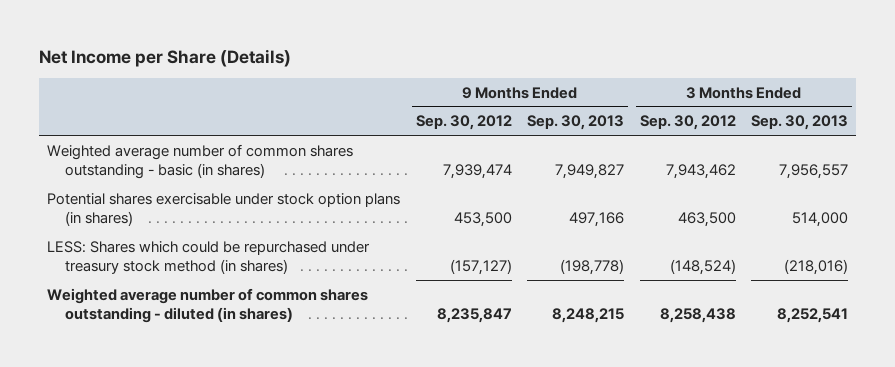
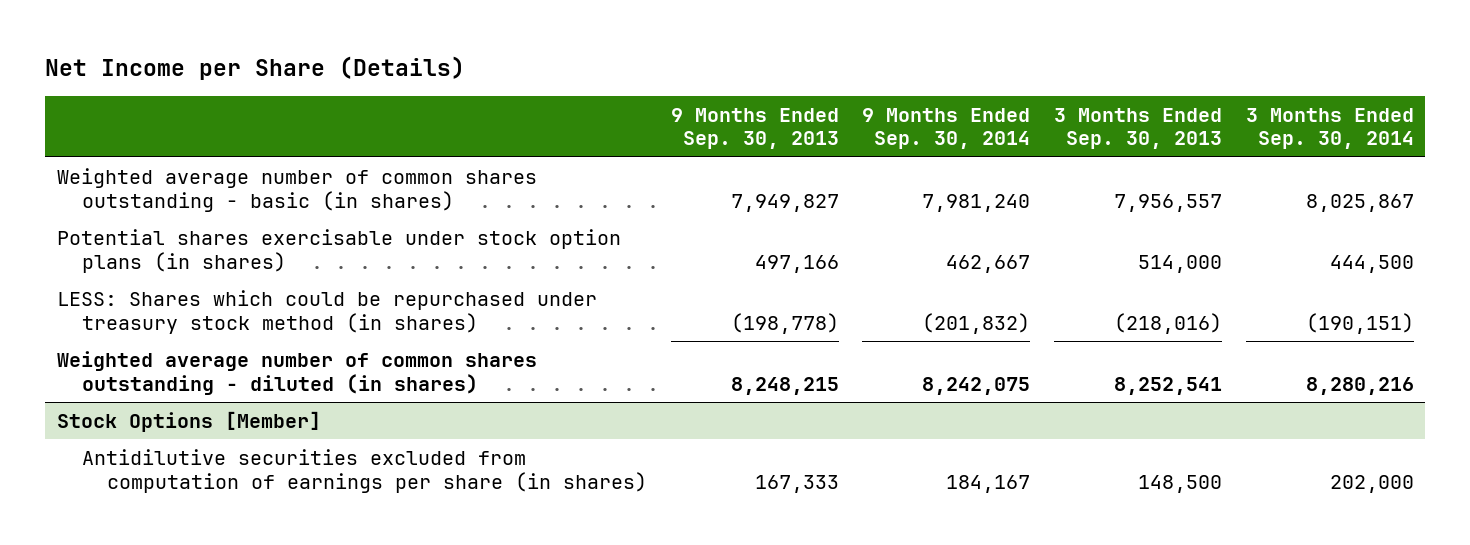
[415,115,512,131] Sep. 30, 2012 -> none
[639,115,736,131] Sep. 30, 2012 -> none
none -> [862,107,1031,150] 9 Months Ended Sep. 30, 2014
none -> [1245,107,1414,150] 3 Months Ended Sep. 30, 2014
none -> [56,410,321,432] Stock Options [Member]
none -> [81,448,647,493] Antidilutive securities excluded from computation of earnings per share (in shares)

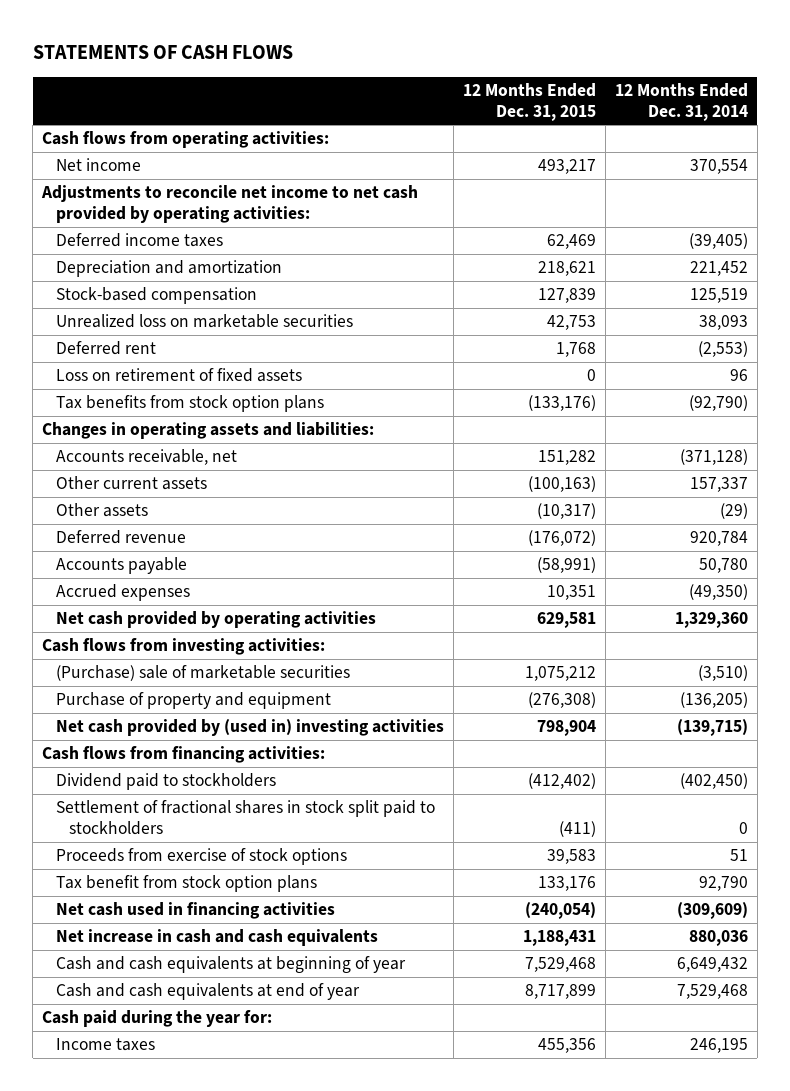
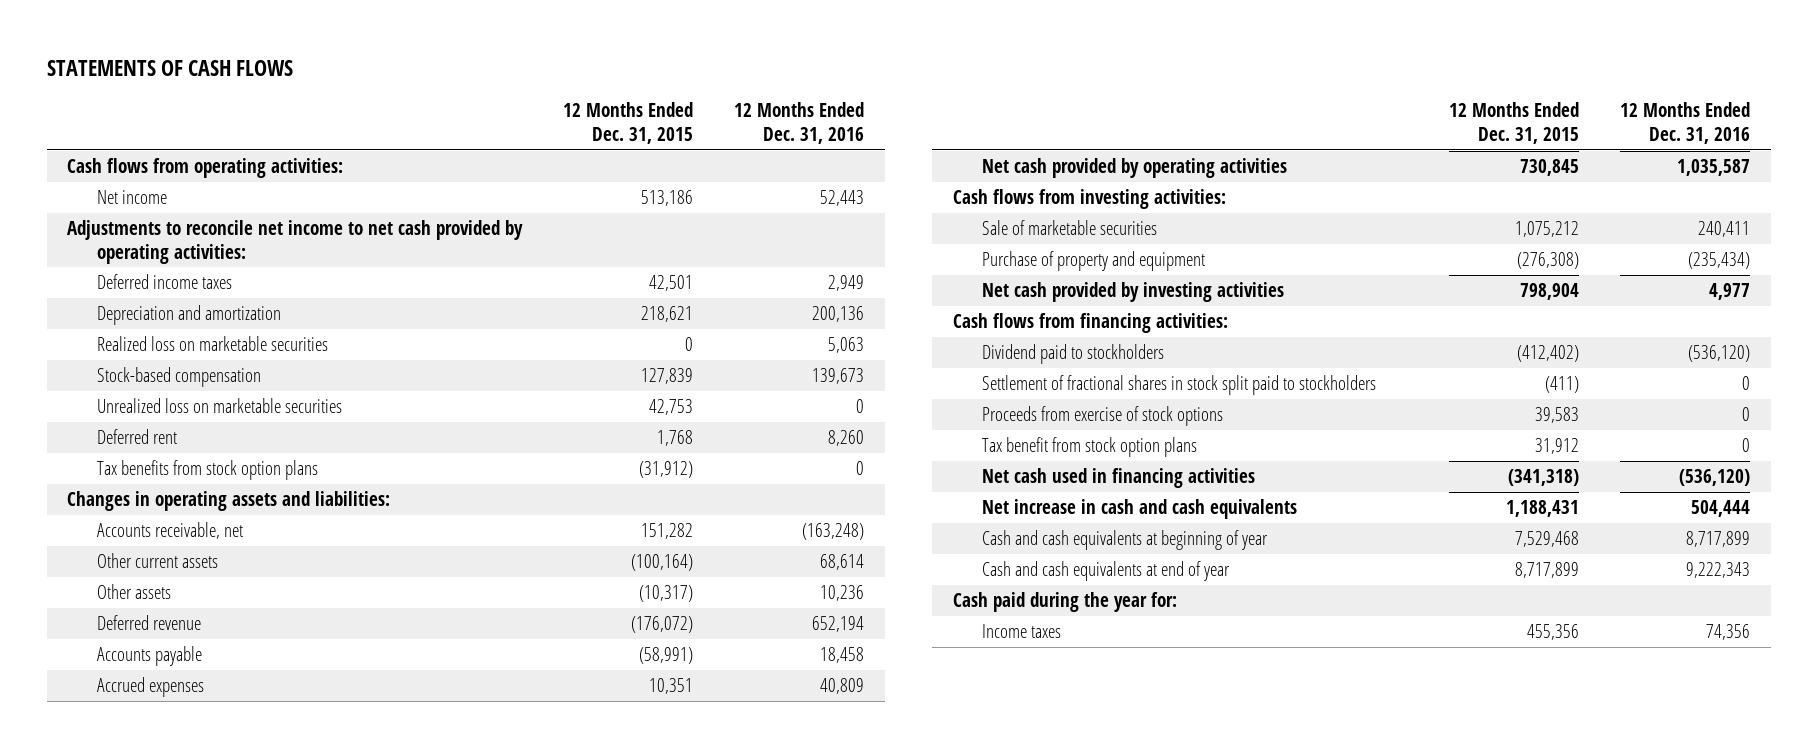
[614,82,748,121] 12 Months Ended Dec. 31, 2014 -> none
none -> [734,102,865,145] 12 Months Ended Dec. 31, 2016
[537,159,596,175] 493,217 -> [641,190,694,207] 513,186
[546,234,596,250] 62,469 -> [649,275,694,292] 42,501
none -> [96,336,328,352] Realized loss on marketable securities
[55,368,302,383] Loss on retirement of fixed assets -> none
[527,395,596,412] (133,176) -> [639,461,694,479] (31,912)
[527,476,596,493] (100,163) -> [631,554,694,572] (100,164)
[536,612,596,629] 629,581 -> [1520,159,1580,177] 730,845
[55,665,350,682] (Purchase) sale of marketable securities -> [982,220,1158,236] Sale of marketable securities
[55,719,444,737] Net cash provided by (used in) investing activities -> [982,282,1285,303] Net cash provided by investing activities
[537,876,596,892] 133,176 -> [1535,438,1580,455] 31,912
[524,902,596,920] (240,054) -> [1508,469,1580,487] (341,318)

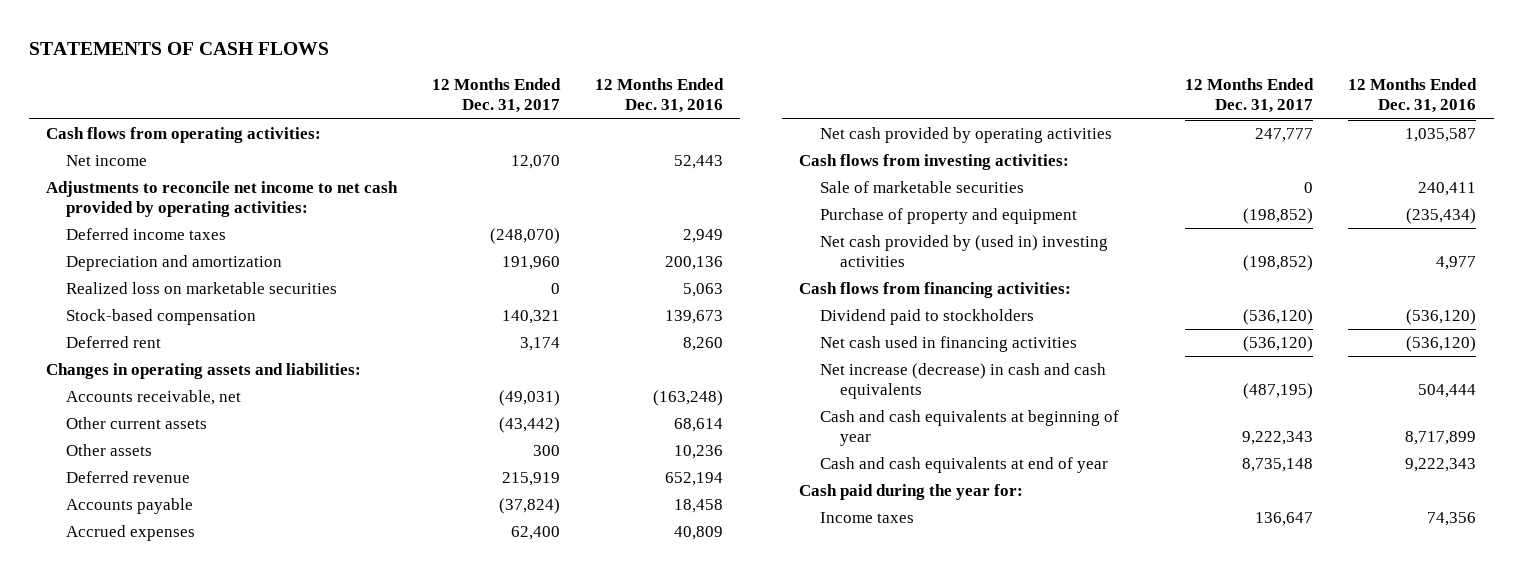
[563,102,694,145] 12 Months Ended Dec. 31, 2015 -> none
none -> [431,78,561,114] 12 Months Ended Dec. 31, 2017
[96,398,342,414] Unrealized loss on marketable securities -> none
[96,460,318,481] Tax benefits from stock option plans -> none
[982,282,1285,303] Net cash provided by investing activities -> [819,235,1108,267] Net cash provided by (used in) investing activities
[982,375,1377,396] Settlement of fractional shares in stock split paid to stockholders -> none
[982,406,1224,427] Proceeds from exercise of stock options -> none
[982,437,1198,458] Tax benefit from stock option plans -> none
[982,499,1298,520] Net increase in cash and cash equivalents -> [819,363,1106,399] Net increase (decrease) in cash and cash equivalents

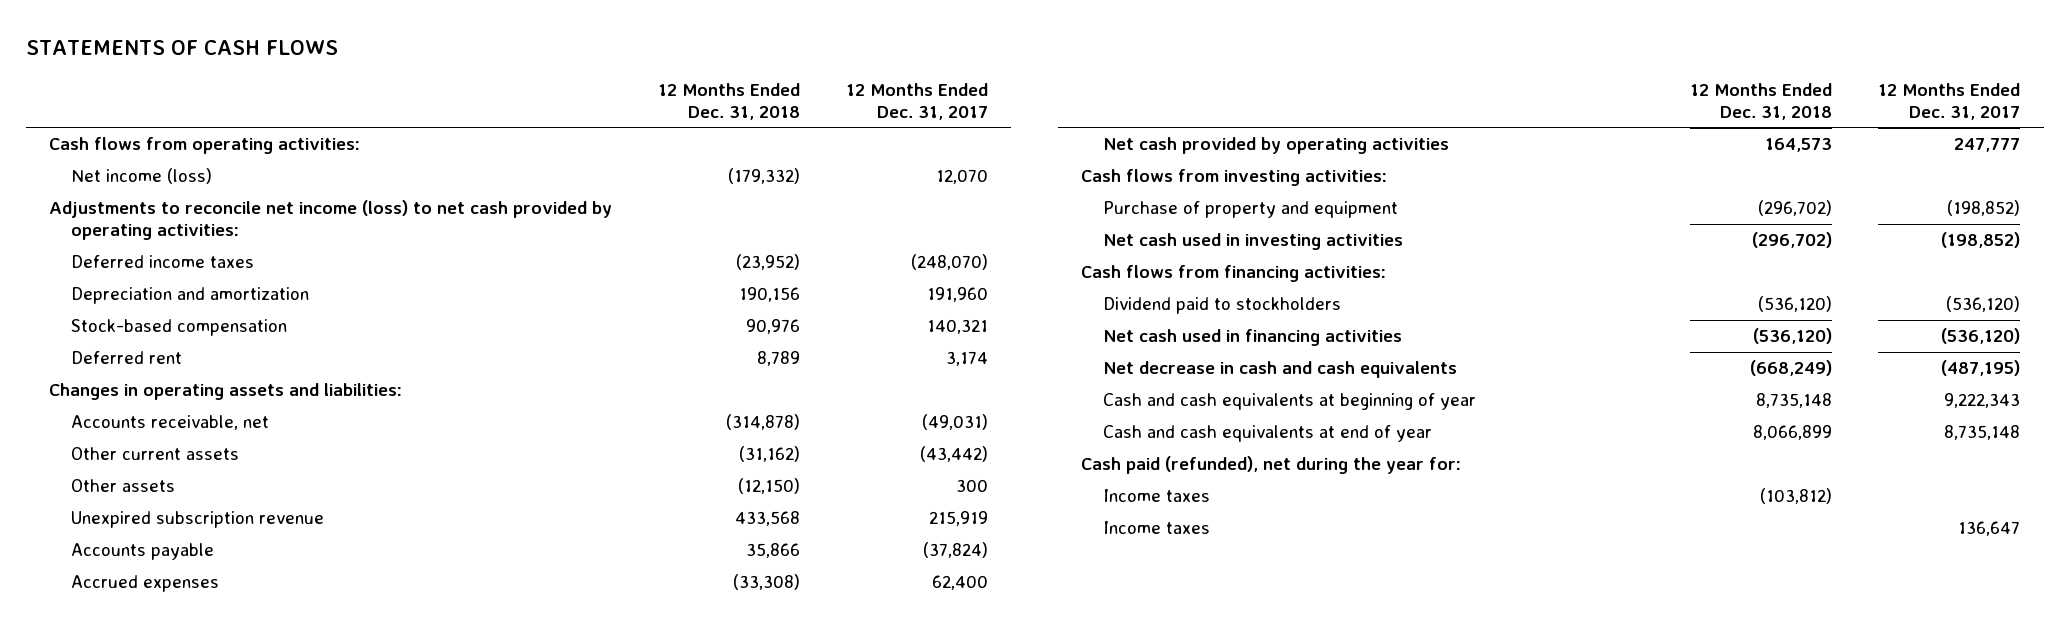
[594,78,724,114] 12 Months Ended Dec. 31, 2016 -> none
none -> [658,83,801,120] 12 Months Ended Dec. 31, 2018
[66,155,148,167] Net income -> [71,168,213,185] Net income (loss)
[45,181,398,217] Adjustments to reconcile net income to net cash provided by operating activities: -> [49,200,613,241] Adjustments to reconcile net income (loss) to net cash provided by operating activities:
[66,282,338,295] Realized loss on marketable securities -> none
[66,471,191,484] Deferred revenue -> [71,511,325,529] Unexpired subscription revenue
[819,181,1024,194] Sale of marketable securities -> none
[819,235,1108,267] Net cash provided by (used in) investing activities -> [1103,233,1404,251] Net cash used in investing activities
[819,363,1106,399] Net increase (decrease) in cash and cash equivalents -> [1103,361,1458,379] Net decrease in cash and cash equivalents
[799,484,1024,501] Cash paid during the year for: -> [1081,456,1462,475] Cash paid (refunded), net during the year for:
none -> [1103,489,1211,503] Income taxes

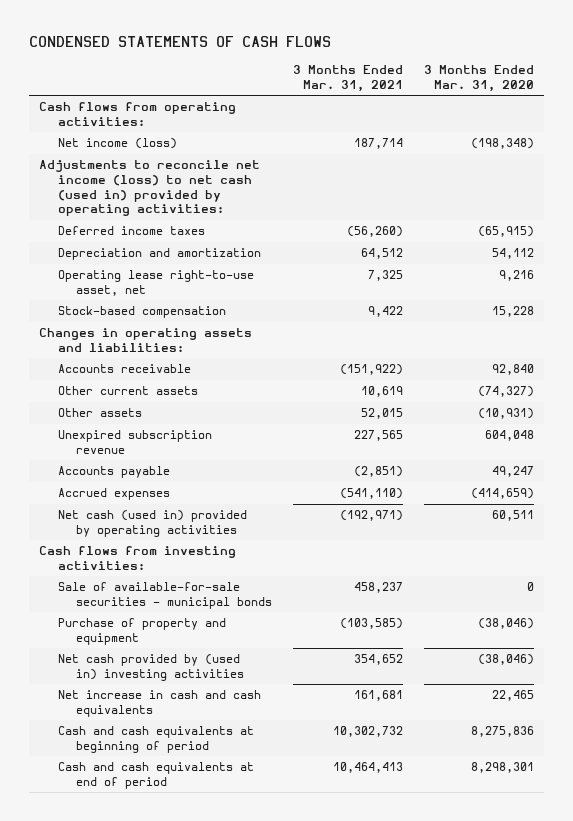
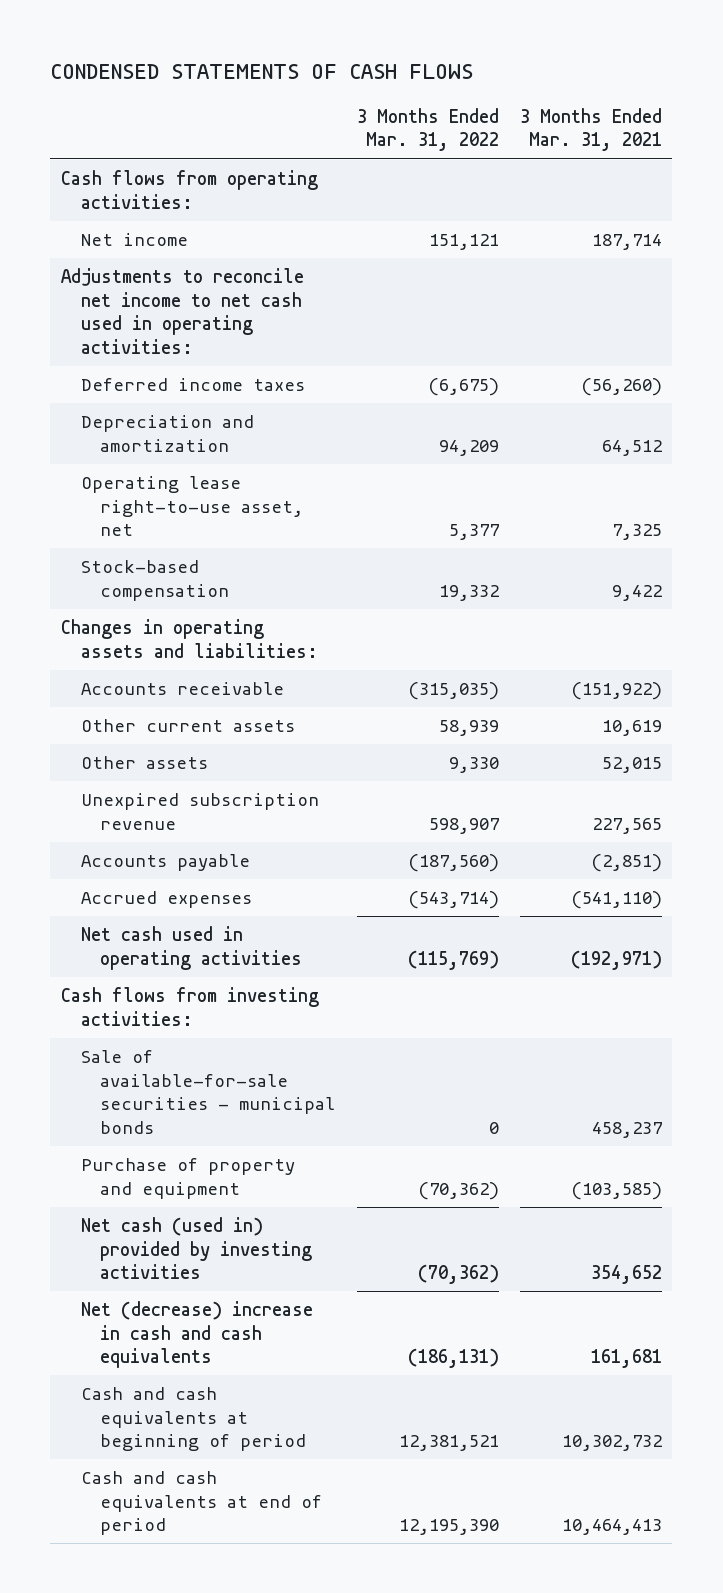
[423,64,534,92] 3 Months Ended Mar. 31, 2020 -> none
none -> [356,107,499,152] 3 Months Ended Mar. 31, 2022
[57,138,177,150] Net income (loss) -> [80,232,188,246] Net income
[39,160,261,217] Adjustments to reconcile net income (loss) to net cash (used in) provided by operating activities: -> [60,267,304,355] Adjustments to reconcile net income to net cash used in operating activities:
[57,510,247,537] Net cash (used in) provided by operating activities -> [80,925,303,970] Net cash used in operating activities
[57,654,244,681] Net cash provided by (used in) investing activities -> [80,1216,313,1280] Net cash (used in) provided by investing activities
[57,690,261,717] Net increase in cash and cash equivalents -> [80,1300,313,1369] Net (decrease) increase in cash and cash equivalents

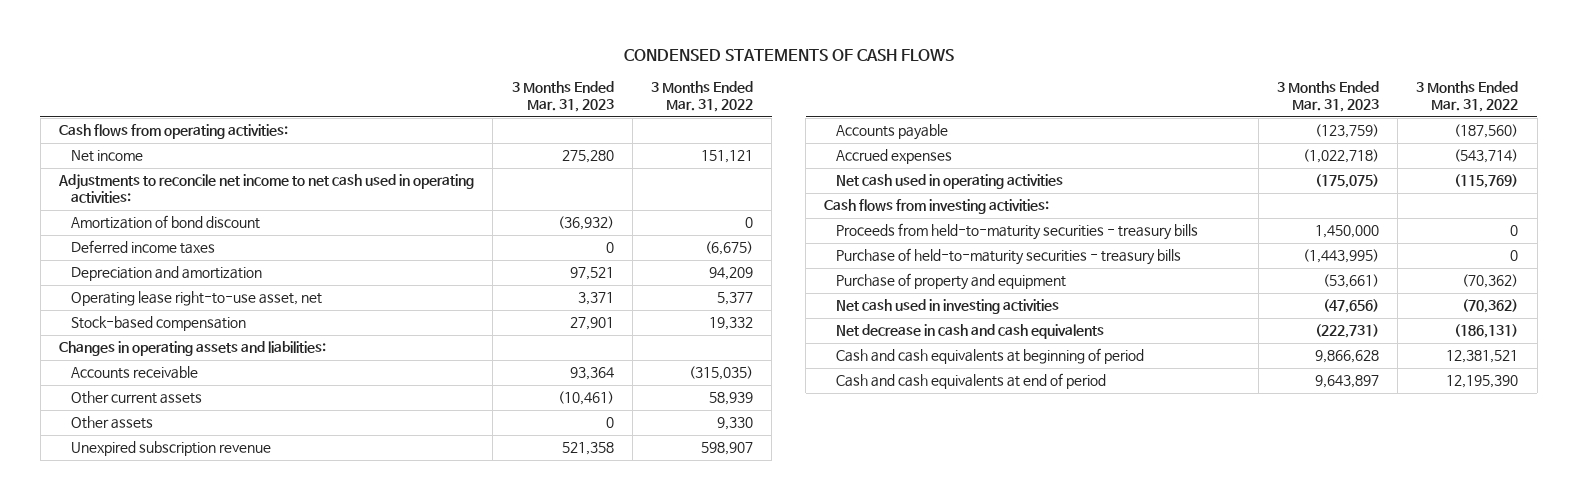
[519,107,662,152] 3 Months Ended Mar. 31, 2021 -> none
none -> [511,81,614,113] 3 Months Ended Mar. 31, 2023
none -> [70,215,260,230] Amortization of bond discount
[80,1049,336,1135] Sale of available-for-sale securities - municipal bonds -> none
none -> [835,223,1198,241] Proceeds from held-to-maturity securities - treasury bills
none -> [835,248,1181,266] Purchase of held-to-maturity securities - treasury bills
[80,1216,313,1280] Net cash (used in) provided by investing activities -> [835,299,1059,315] Net cash used in investing activities
[80,1300,313,1369] Net (decrease) increase in cash and cash equivalents -> [835,324,1104,340] Net decrease in cash and cash equivalents

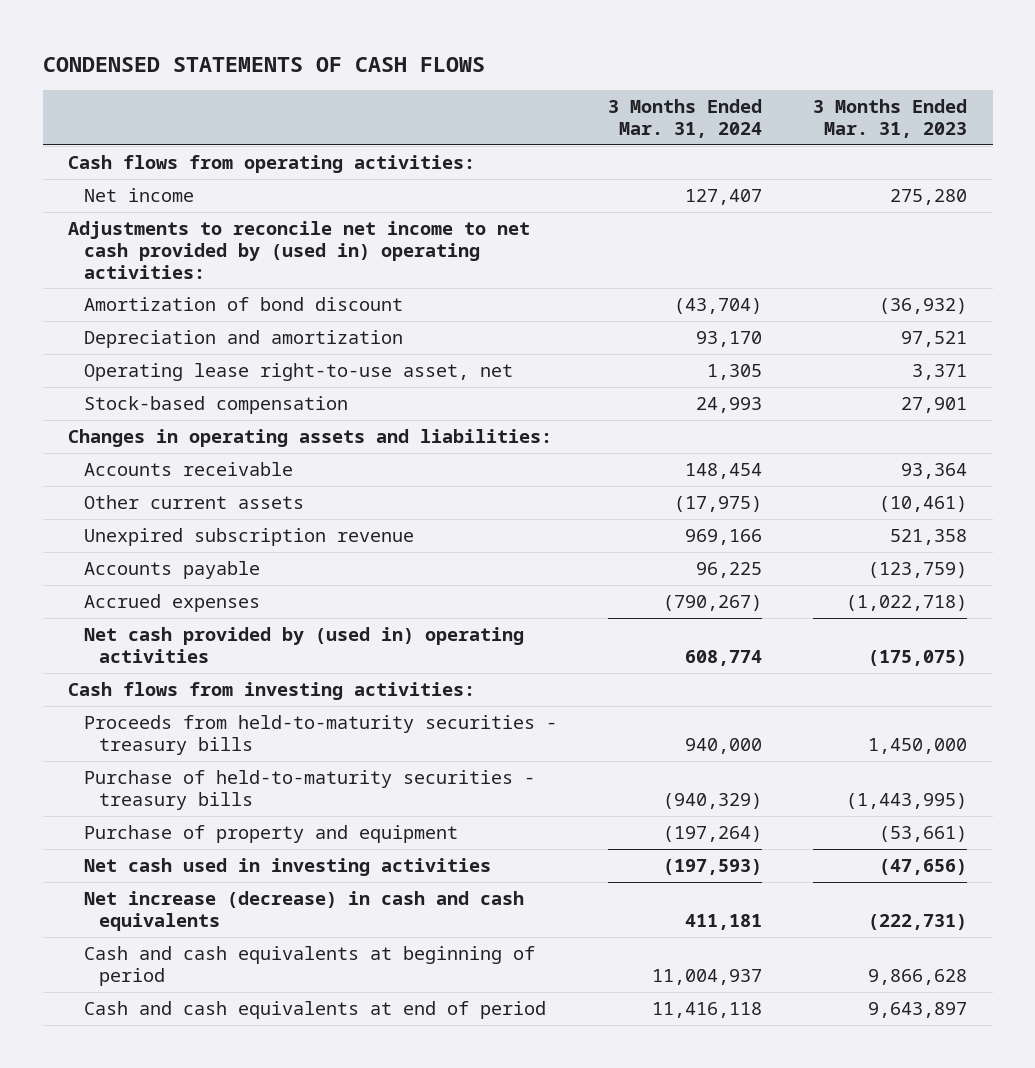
[651,81,754,113] 3 Months Ended Mar. 31, 2022 -> none
none -> [607,99,762,138] 3 Months Ended Mar. 31, 2024
[58,174,475,204] Adjustments to reconcile net income to net cash used in operating activities: -> [68,221,531,279] Adjustments to reconcile net income to net cash provided by (used in) operating activities:
[70,240,215,255] Deferred income taxes -> none
[70,416,153,430] Other assets -> none
[835,174,1063,190] Net cash used in operating activities -> [83,627,524,663] Net cash provided by (used in) operating activities
[835,324,1104,340] Net decrease in cash and cash equivalents -> [83,891,524,931] Net increase (decrease) in cash and cash equivalents

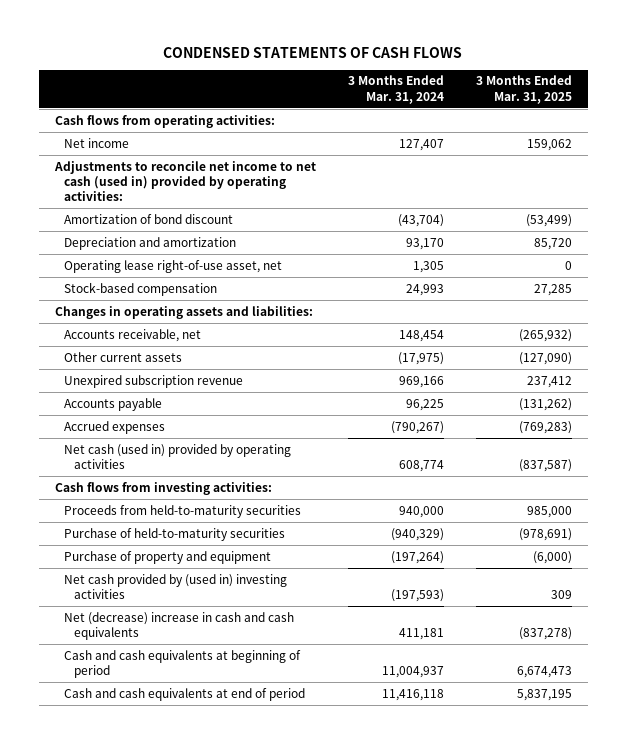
[813,99,968,138] 3 Months Ended Mar. 31, 2023 -> none
none -> [475,75,572,104] 3 Months Ended Mar. 31, 2025
[68,221,531,279] Adjustments to reconcile net income to net cash provided by (used in) operating activities: -> [53,160,316,202] Adjustments to reconcile net income to net cash (used in) provided by operating activities:
[83,363,513,382] Operating lease right-to-use asset, net -> [64,259,283,273] Operating lease right-of-use asset, net
[83,462,293,477] Accounts receivable -> [64,328,202,342] Accounts receivable, net
[83,627,524,663] Net cash provided by (used in) operating activities -> [64,443,292,469] Net cash (used in) provided by operating activities
[83,715,557,755] Proceeds from held-to-maturity securities - treasury bills -> [64,504,302,518] Proceeds from held-to-maturity securities
[83,770,535,810] Purchase of held-to-maturity securities - treasury bills -> [64,527,286,541] Purchase of held-to-maturity securities
[83,858,491,877] Net cash used in investing activities -> [64,573,288,599] Net cash provided by (used in) investing activities
[83,891,524,931] Net increase (decrease) in cash and cash equivalents -> [64,611,295,640] Net (decrease) increase in cash and cash equivalents

